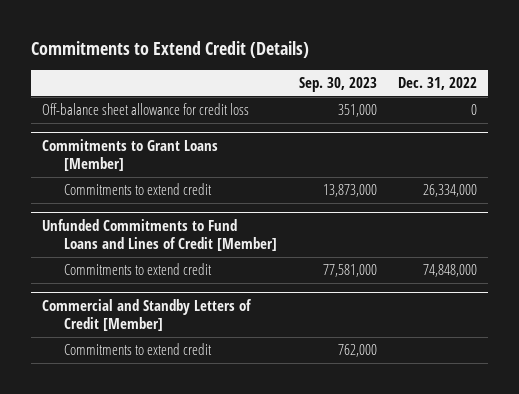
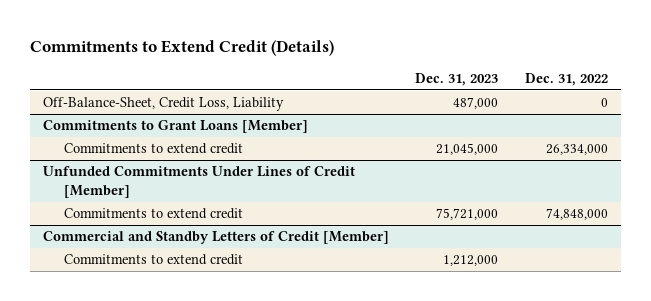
[298,77,377,93] Sep. 30, 2023 -> none
none -> [415,73,499,87] Dec. 31, 2023
[41,103,249,116] Off-balance sheet allowance for credit loss -> [42,97,284,112] Off-Balance-Sheet, Credit Loss, Liability
[41,218,278,252] Unfunded Commitments to Fund Loans and Lines of Credit [Member] -> [42,166,355,199] Unfunded Commitments Under Lines of Credit [Member]

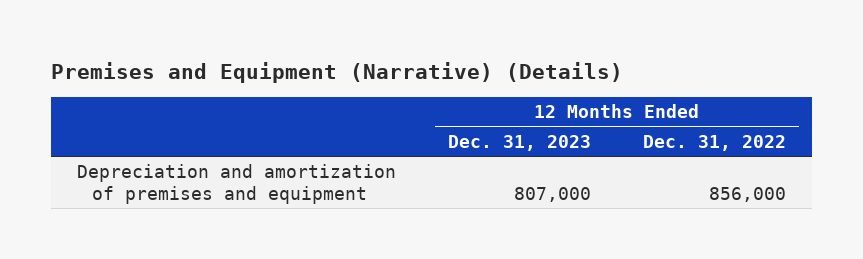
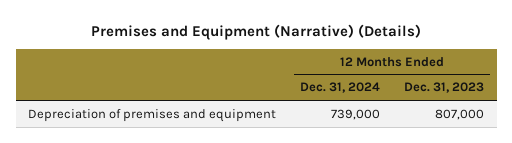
[643,135,787,152] Dec. 31, 2022 -> none
none -> [300,82,381,94] Dec. 31, 2024
[76,164,396,205] Depreciation and amortization of premises and equipment -> [27,108,276,122] Depreciation of premises and equipment

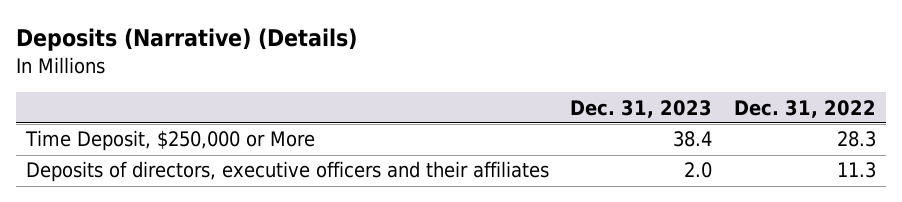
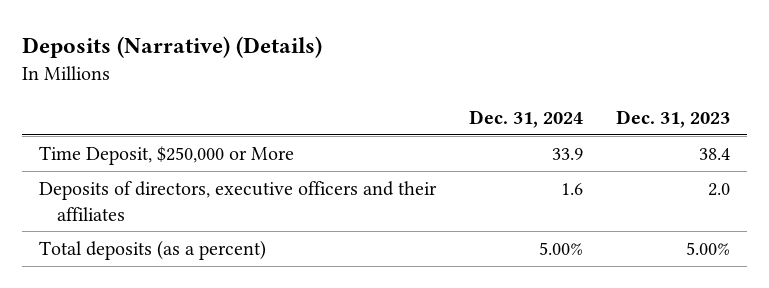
[733,99,876,118] Dec. 31, 2022 -> none
none -> [469,109,584,128] Dec. 31, 2024
none -> [38,239,266,260] Total deposits (as a percent)

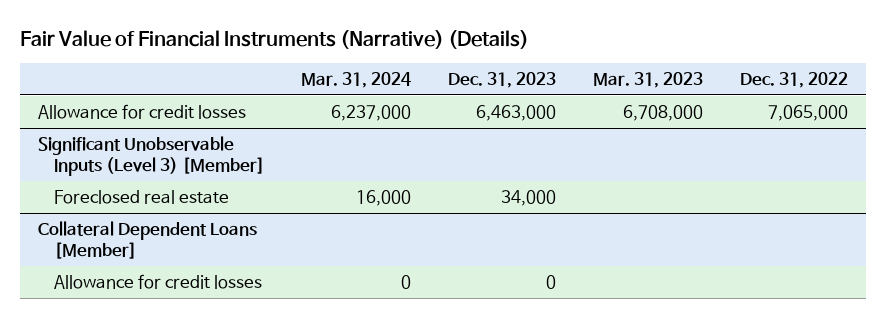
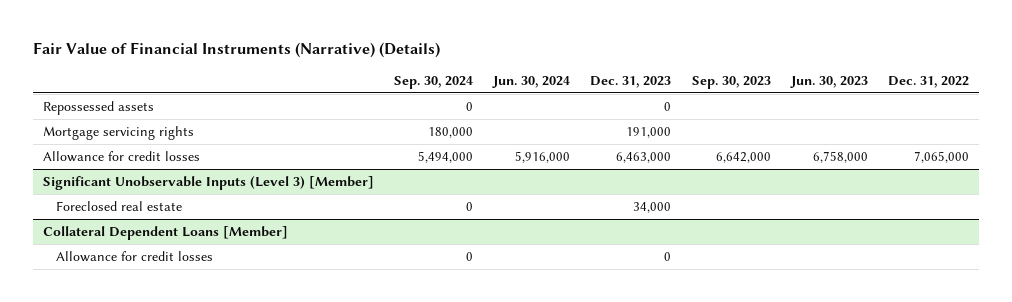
[301,72,412,89] Mar. 31, 2024 -> none
[592,72,703,89] Mar. 31, 2023 -> none
none -> [394,75,474,89] Sep. 30, 2024
none -> [492,75,571,88] Jun. 30, 2024
none -> [691,75,771,89] Sep. 30, 2023
none -> [789,75,868,88] Jun. 30, 2023
none -> [42,100,154,115] Repossessed assets
none -> [42,125,194,140] Mortgage servicing rights

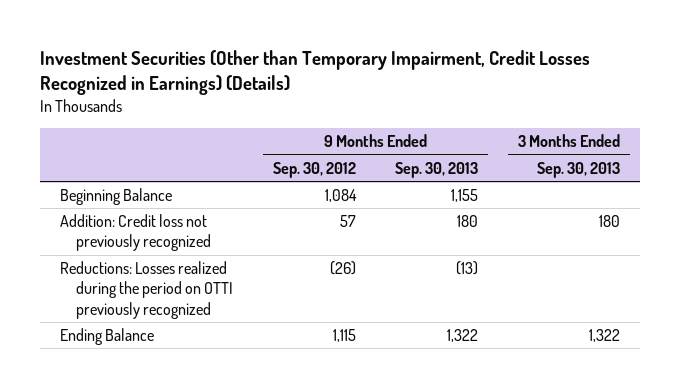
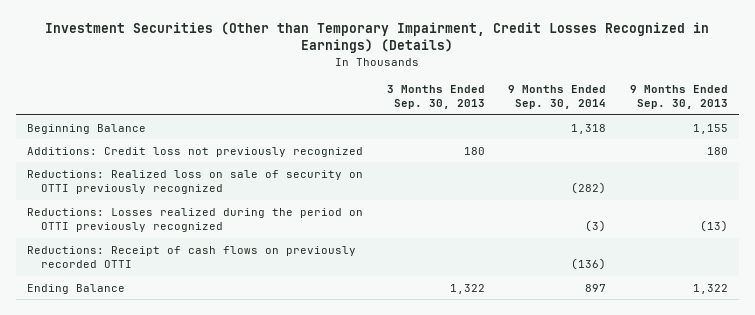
[272,161,356,178] Sep. 30, 2012 -> none
none -> [508,84,607,110] 9 Months Ended Sep. 30, 2014
[60,214,212,252] Addition: Credit loss not previously recognized -> [27,146,364,157] Additions: Credit loss not previously recognized
none -> [27,169,364,195] Reductions: Realized loss on sale of security on OTTI previously recognized
none -> [27,245,357,269] Reductions: Receipt of cash flows on previously recorded OTTI

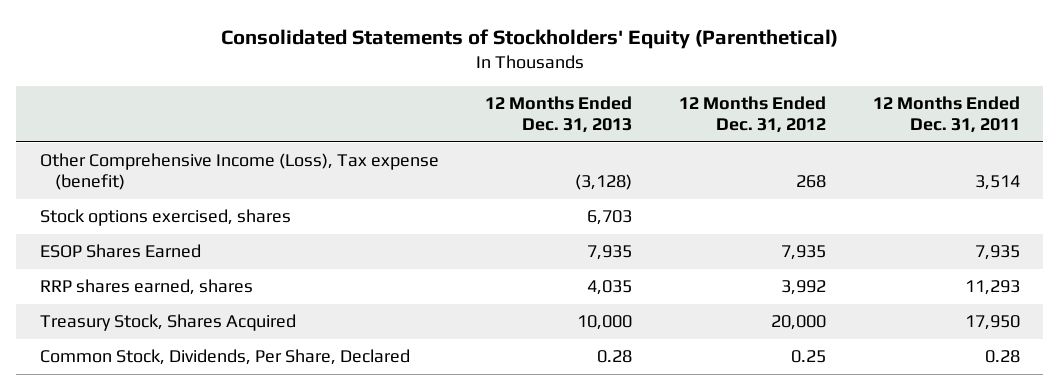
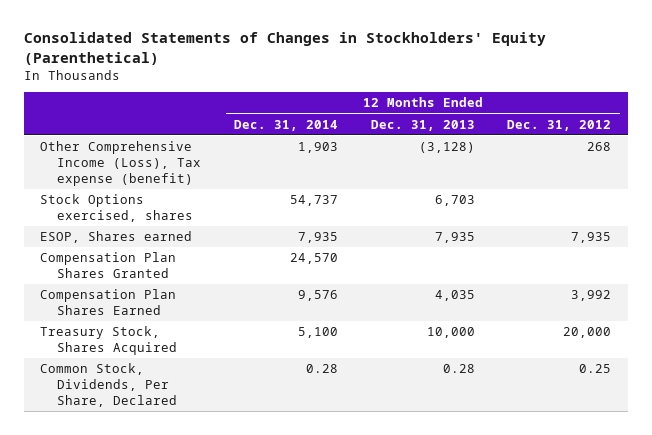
[220,29,838,50] Consolidated Statements of Stockholders' Equity (Parenthetical) -> [24,32,547,65] Consolidated Statements of Changes in Stockholders' Equity (Parenthetical)
[872,96,1020,134] 12 Months Ended Dec. 31, 2011 -> none
none -> [234,119,339,131] Dec. 31, 2014
[39,209,291,227] Stock options exercised, shares -> [40,194,194,222] Stock Options exercised, shares
[39,244,201,259] ESOP Shares Earned -> [40,231,193,244] ESOP, Shares earned
none -> [40,252,177,278] Compensation Plan Shares Granted
[39,279,253,296] RRP shares earned, shares -> [40,289,177,315] Compensation Plan Shares Earned

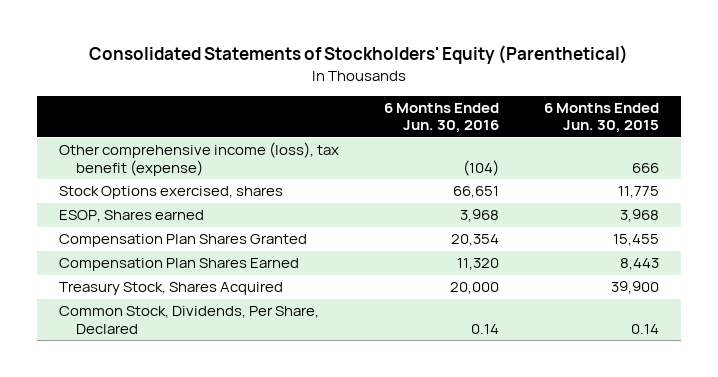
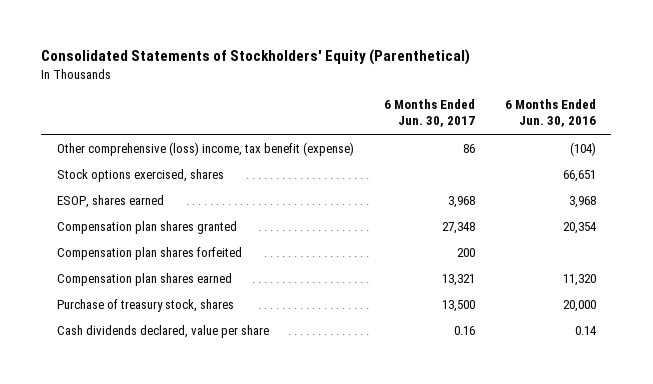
[543,102,659,134] 6 Months Ended Jun. 30, 2015 -> none
none -> [383,99,475,128] 6 Months Ended Jun. 30, 2017
[59,142,340,176] Other comprehensive income (loss), tax benefit (expense) -> [56,141,354,156] Other comprehensive (loss) income, tax benefit (expense)
[59,186,284,200] Stock Options exercised, shares -> [56,168,224,182] Stock options exercised, shares
[59,210,205,223] ESOP, Shares earned -> [56,194,164,208] ESOP, shares earned
[59,234,308,248] Compensation Plan Shares Granted -> [56,220,237,234] Compensation plan shares granted
none -> [56,246,242,260] Compensation plan shares forfeited
[59,258,300,272] Compensation Plan Shares Earned -> [56,272,232,286] Compensation plan shares earned
[59,282,284,296] Treasury Stock, Shares Acquired -> [56,298,234,312] Purchase of treasury stock, shares
[59,306,320,334] Common Stock, Dividends, Per Share, Declared -> [56,324,269,338] Cash dividends declared, value per share

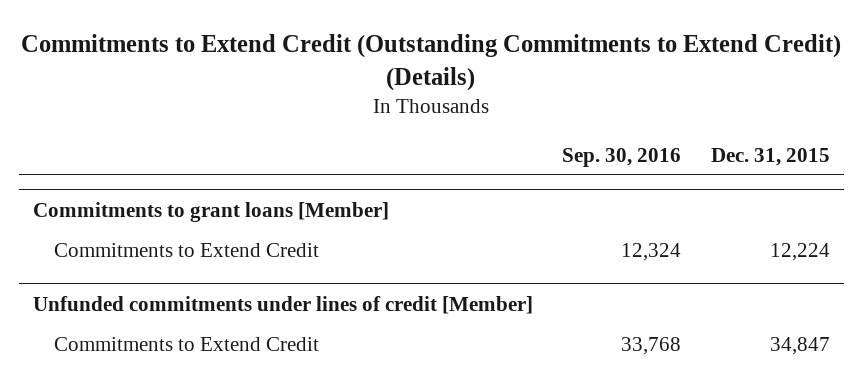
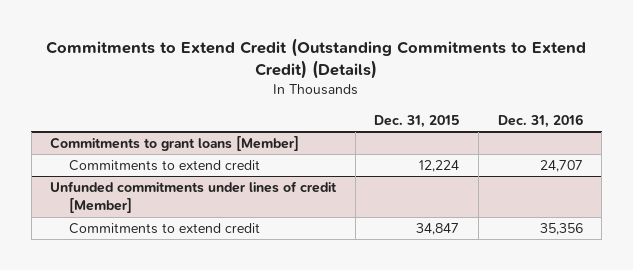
[562,147,682,167] Sep. 30, 2016 -> none
none -> [497,113,583,128] Dec. 31, 2016
[53,243,319,258] Commitments to Extend Credit -> [68,160,260,172] Commitments to extend credit
[53,337,319,352] Commitments to Extend Credit -> [68,223,260,235] Commitments to extend credit

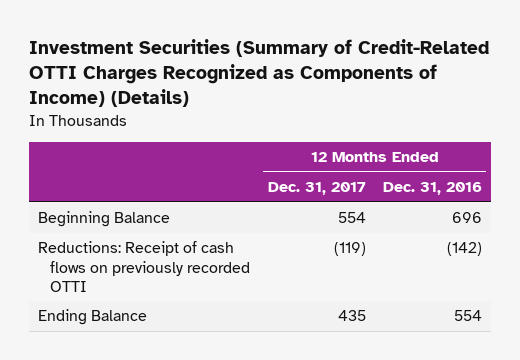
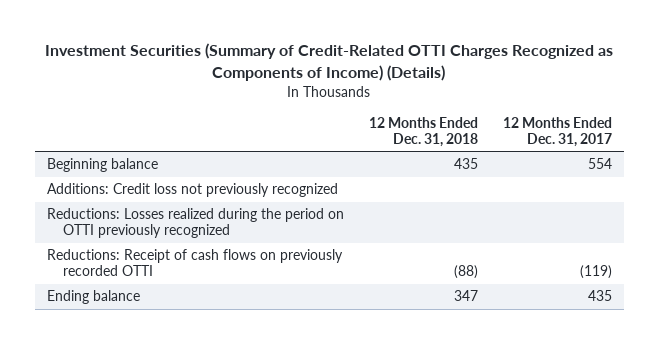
[382,182,482,196] Dec. 31, 2016 -> none
none -> [368,116,478,147] 12 Months Ended Dec. 31, 2018
[37,211,170,228] Beginning Balance -> [47,158,159,173] Beginning balance
none -> [47,183,339,198] Additions: Credit loss not previously recognized
none -> [47,208,345,239] Reductions: Losses realized during the period on OTTI previously recognized
[37,309,147,326] Ending Balance -> [47,290,141,305] Ending balance

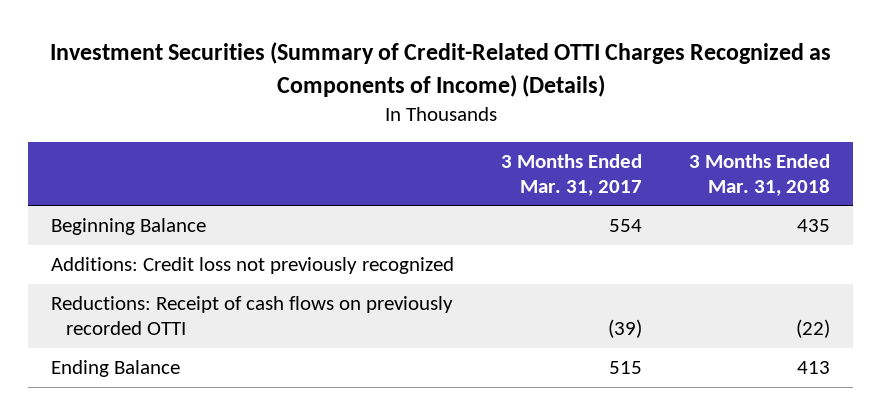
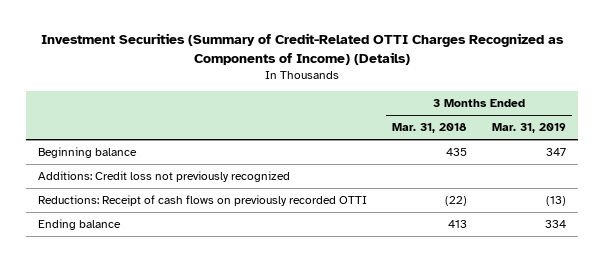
[501,153,643,196] 3 Months Ended Mar. 31, 2017 -> none
none -> [491,123,566,134] Mar. 31, 2019
[51,218,207,236] Beginning Balance -> [38,147,138,159] Beginning balance
[51,360,181,378] Ending Balance -> [38,219,122,231] Ending balance

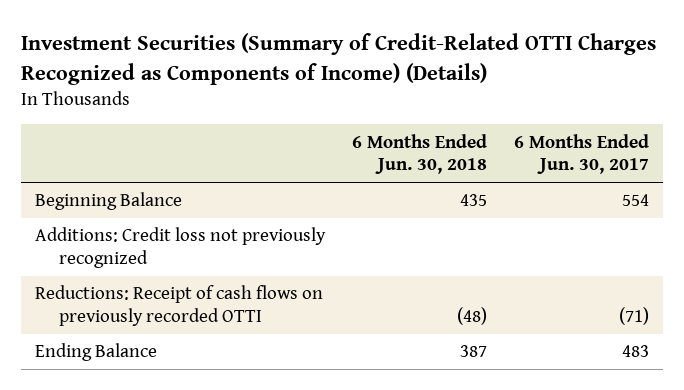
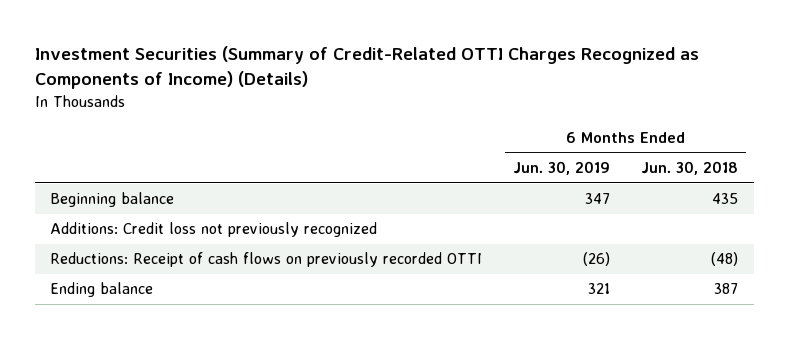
[514,133,650,175] 6 Months Ended Jun. 30, 2017 -> none
none -> [513,161,611,176] Jun. 30, 2019
[34,192,182,211] Beginning Balance -> [50,192,175,208] Beginning balance
[34,343,157,362] Ending Balance -> [50,282,154,298] Ending balance

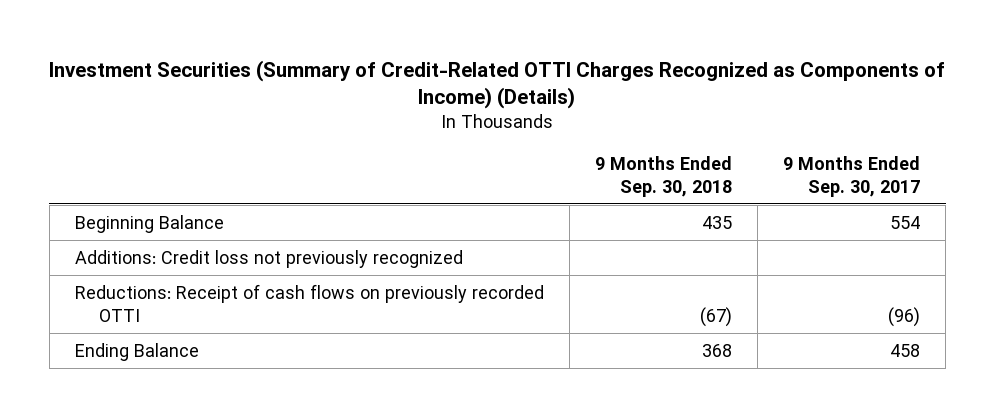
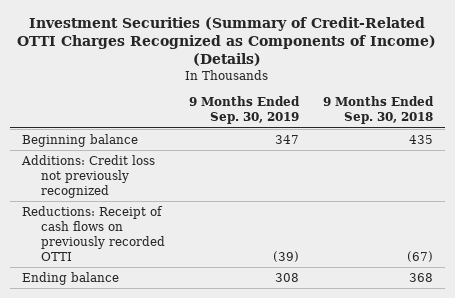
[783,155,921,197] 9 Months Ended Sep. 30, 2017 -> none
none -> [188,96,300,125] 9 Months Ended Sep. 30, 2019
[74,214,224,233] Beginning Balance -> [22,133,139,147] Beginning balance
[74,342,199,361] Ending Balance -> [22,271,120,285] Ending balance

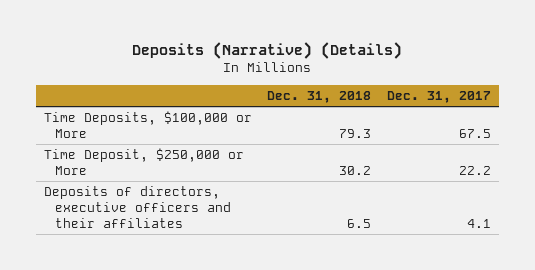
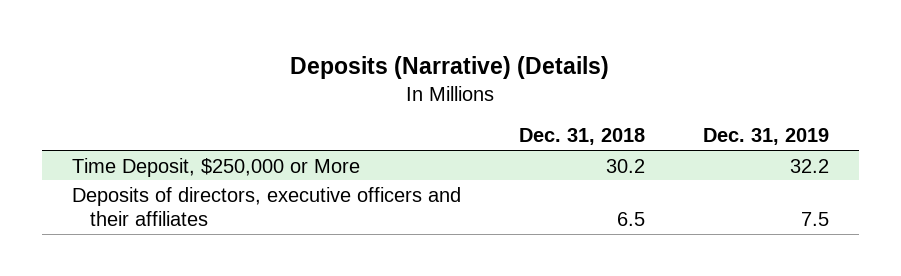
[387,90,492,103] Dec. 31, 2017 -> none
none -> [703,128,830,146] Dec. 31, 2019
[43,111,252,138] Time Deposits, $100,000 or More -> none

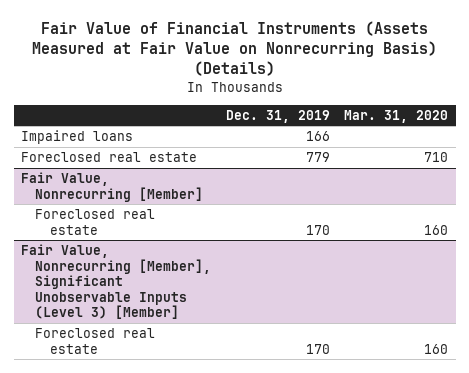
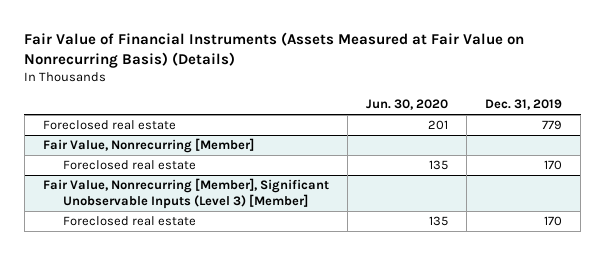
[344,109,449,123] Mar. 31, 2020 -> none
none -> [366,99,449,111] Jun. 30, 2020
[20,130,133,145] Impaired loans -> none

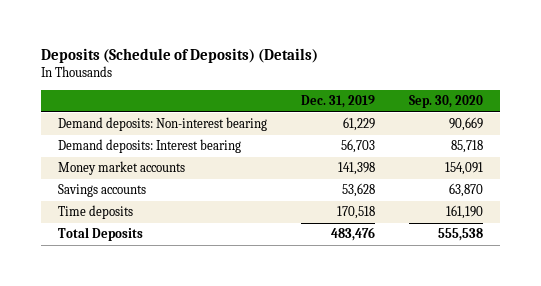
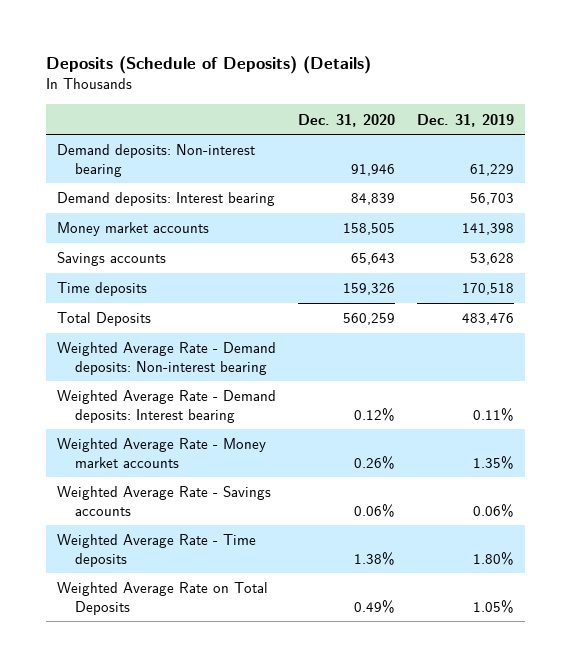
[409,95,484,109] Sep. 30, 2020 -> none
none -> [298,113,396,127] Dec. 31, 2020
none -> [57,342,277,375] Weighted Average Rate - Demand deposits: Non-interest bearing
none -> [57,390,277,423] Weighted Average Rate - Demand deposits: Interest bearing
none -> [57,438,267,468] Weighted Average Rate - Money market accounts
none -> [57,486,272,516] Weighted Average Rate - Savings accounts
none -> [57,534,257,567] Weighted Average Rate - Time deposits
none -> [57,582,269,615] Weighted Average Rate on Total Deposits

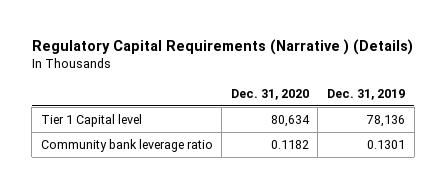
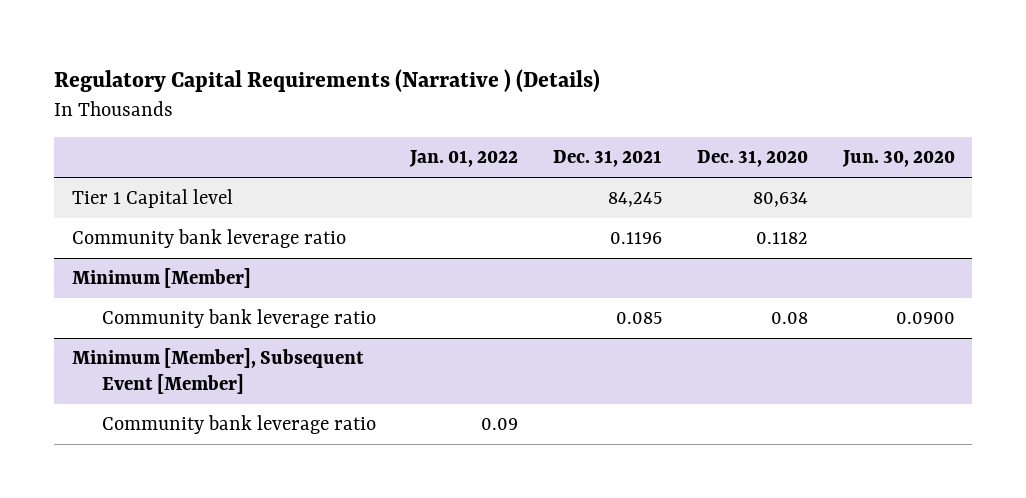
[327,88,406,100] Dec. 31, 2019 -> none
none -> [409,150,519,168] Jan. 01, 2022
none -> [553,150,663,168] Dec. 31, 2021
none -> [841,150,955,168] Jun. 30, 2020
none -> [71,268,251,289] Minimum [Member]
none -> [101,309,376,329] Community bank leverage ratio
none -> [71,348,364,394] Minimum [Member], Subsequent Event [Member]
none -> [101,415,376,435] Community bank leverage ratio

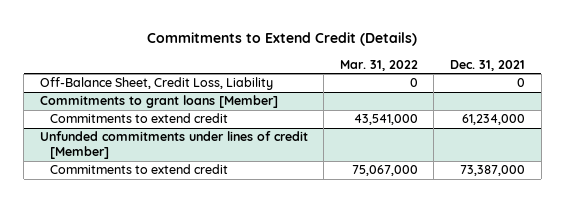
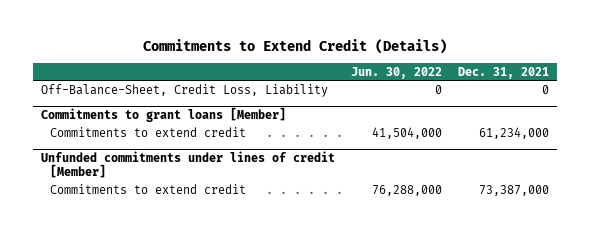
[339,59,418,71] Mar. 31, 2022 -> none
none -> [350,66,442,79] Jun. 30, 2022
[39,77,273,91] Off-Balance Sheet, Credit Loss, Liability -> [41,83,329,97] Off-Balance-Sheet, Credit Loss, Liability

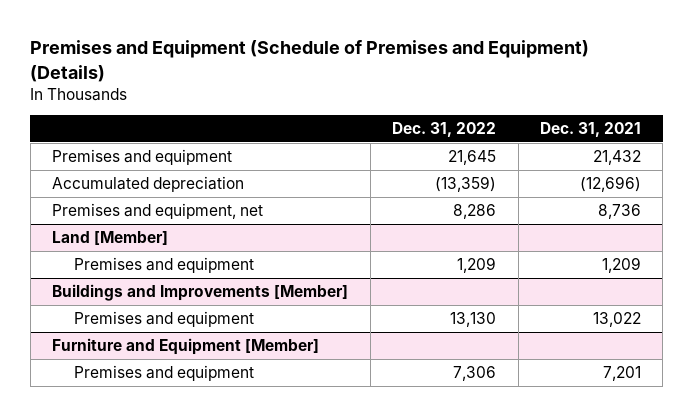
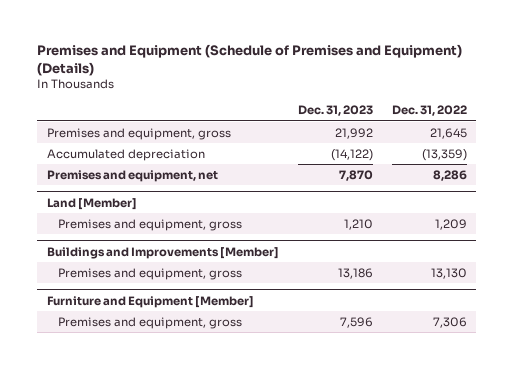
[539,122,641,138] Dec. 31, 2021 -> none
none -> [297,105,373,117] Dec. 31, 2023
[52,148,233,165] Premises and equipment -> [46,127,231,140] Premises and equipment, gross
[73,256,254,273] Premises and equipment -> [58,218,243,231] Premises and equipment, gross
[73,310,254,327] Premises and equipment -> [58,267,243,280] Premises and equipment, gross
[73,364,254,381] Premises and equipment -> [58,316,243,329] Premises and equipment, gross

